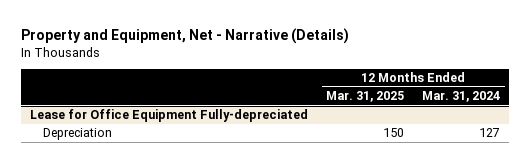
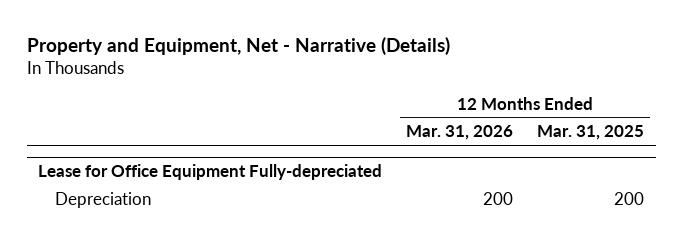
[422,91,501,103] Mar. 31, 2024 -> none
none -> [406,125,514,141] Mar. 31, 2026
[383,128,405,138] 150 -> [614,191,645,205] 200

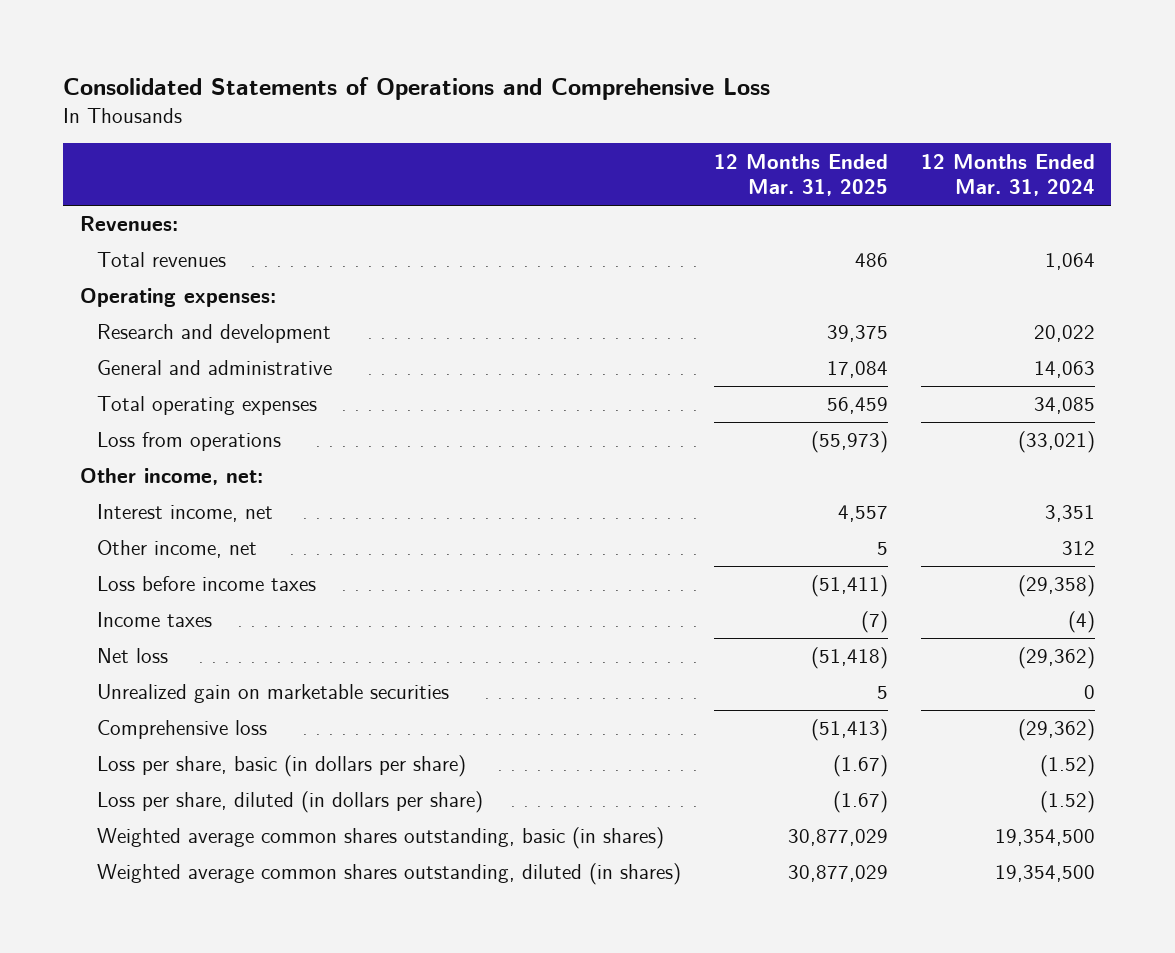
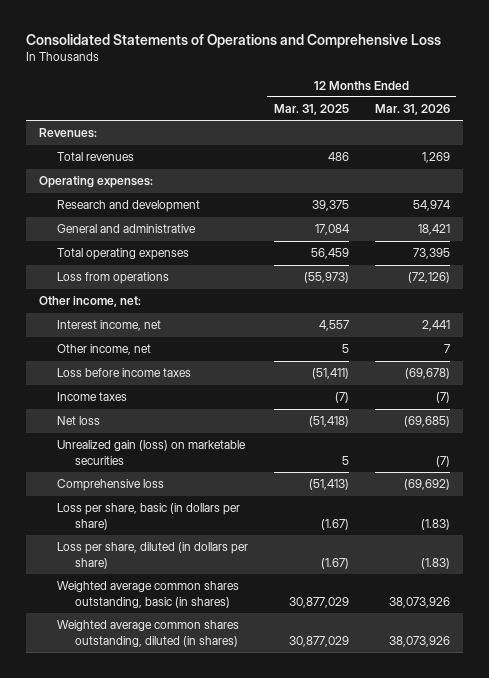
[921,153,1096,197] 12 Months Ended Mar. 31, 2024 -> none
none -> [374,104,450,116] Mar. 31, 2026
[97,684,450,704] Unrealized gain on marketable securities -> [56,440,246,465] Unrealized gain (loss) on marketable securities

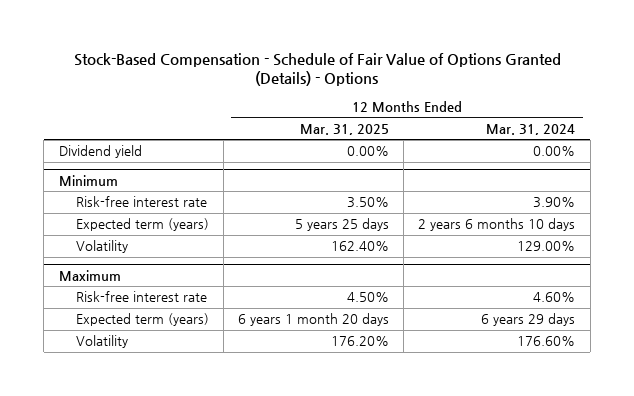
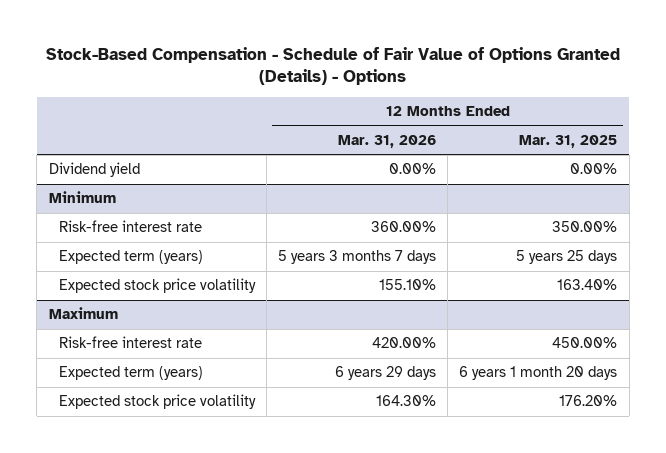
[486,123,576,135] Mar. 31, 2024 -> none
none -> [338,134,437,148] Mar. 31, 2026
[347,197,390,209] 3.50% -> [552,221,618,233] 350.00%
[76,240,129,254] Volatility -> [58,278,256,294] Expected stock price volatility
[331,241,390,252] 162.40% -> [557,279,618,291] 163.40%
[347,292,390,303] 4.50% -> [552,337,618,349] 450.00%
[76,335,129,349] Volatility -> [58,394,256,410] Expected stock price volatility

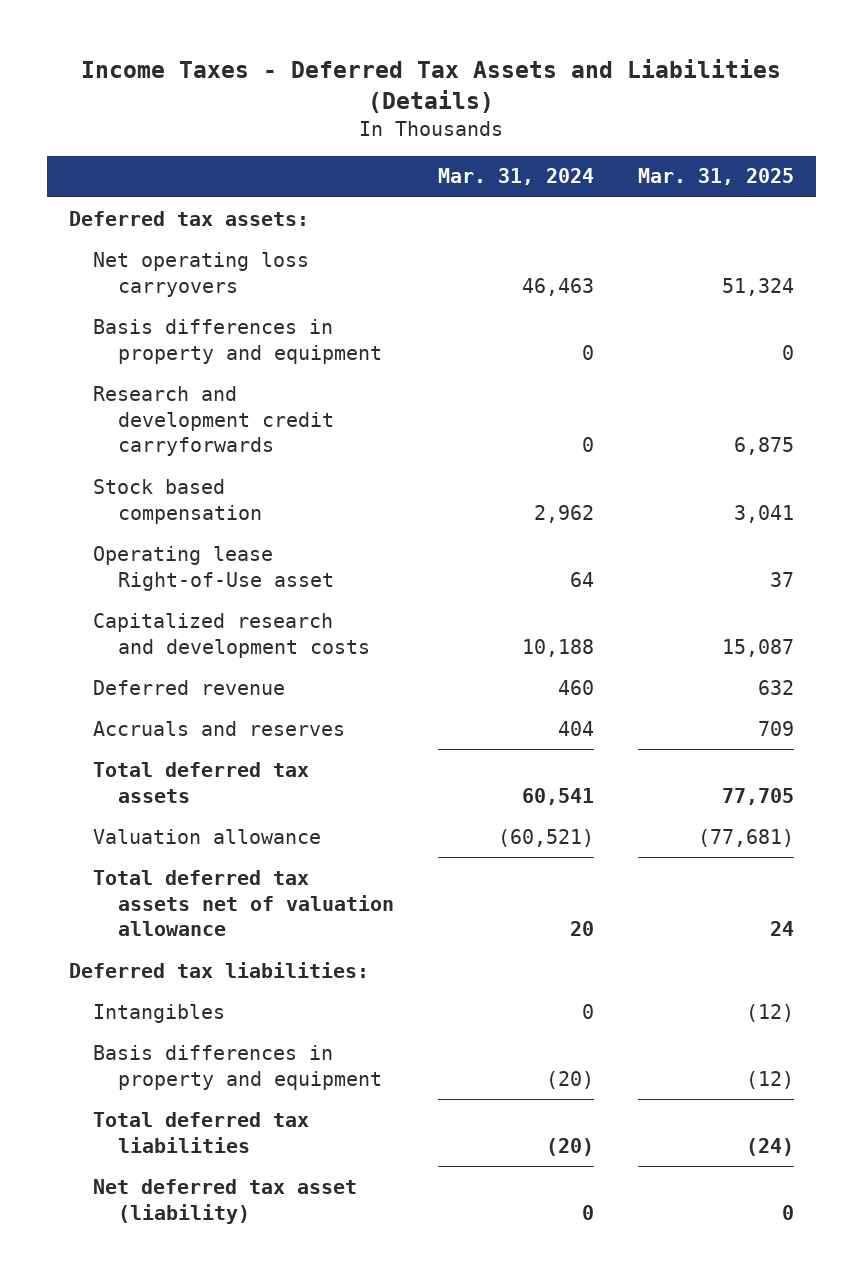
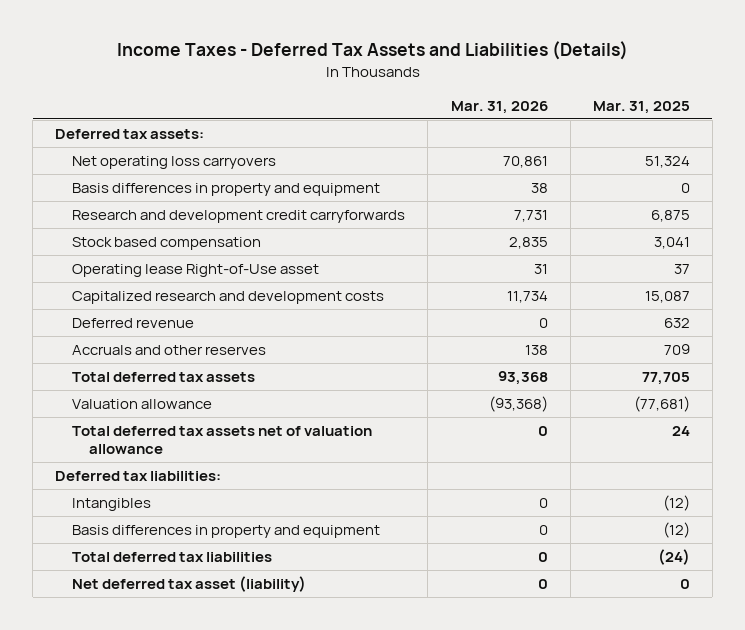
[437,168,594,186] Mar. 31, 2024 -> none
none -> [450,100,548,114] Mar. 31, 2026
[93,720,346,736] Accruals and reserves -> [72,344,267,355] Accruals and other reserves

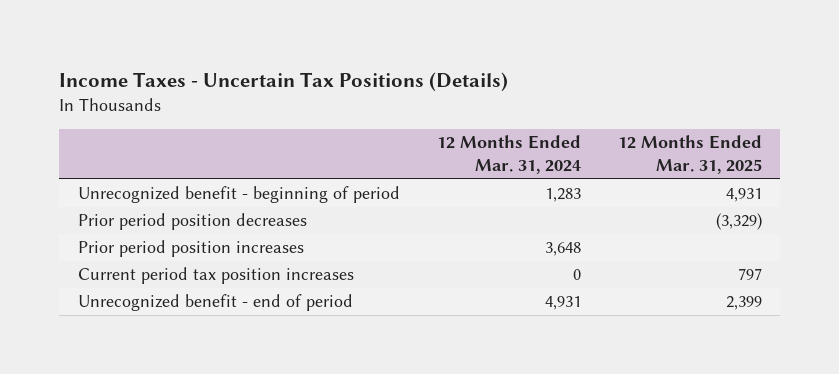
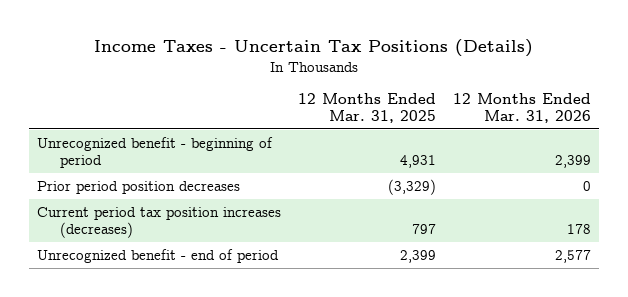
[436,135,581,175] 12 Months Ended Mar. 31, 2024 -> none
none -> [452,93,591,124] 12 Months Ended Mar. 31, 2026
[77,240,304,258] Prior period position increases -> none
[77,267,354,285] Current period tax position increases -> [37,206,282,238] Current period tax position increases (decreases)

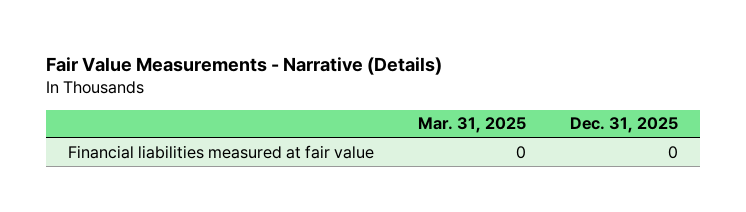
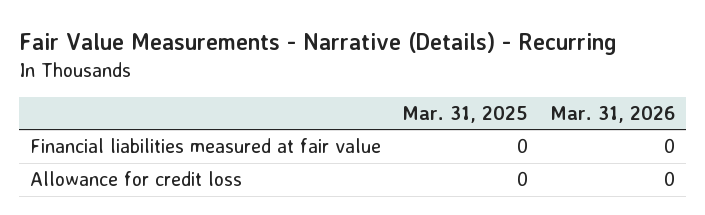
[46,57,443,76] Fair Value Measurements - Narrative (Details) -> [18,31,617,55] Fair Value Measurements - Narrative (Details) - Recurring
[569,117,678,134] Dec. 31, 2025 -> none
none -> [550,105,676,123] Mar. 31, 2026
none -> [29,171,242,187] Allowance for credit loss

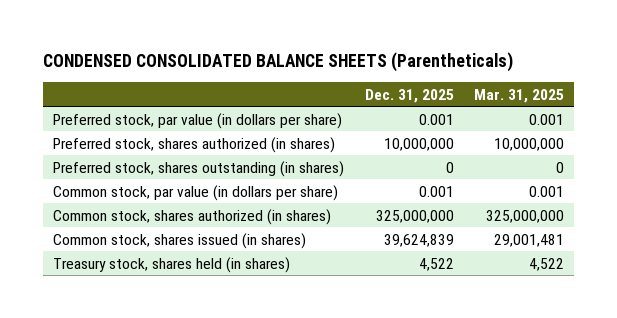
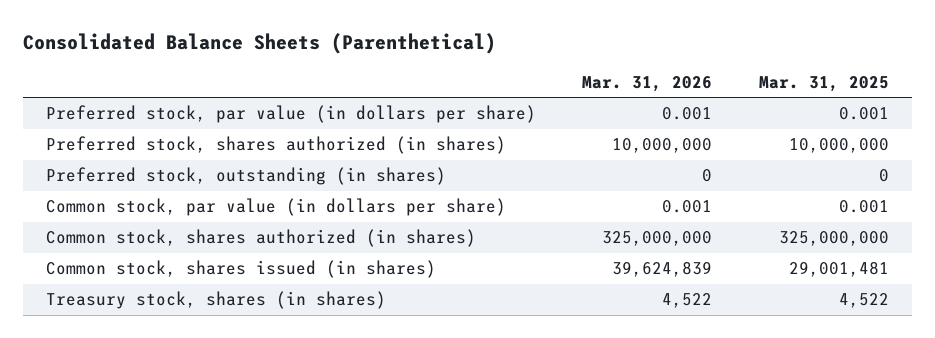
[43,51,514,72] CONDENSED CONSOLIDATED BALANCE SHEETS (Parentheticals) -> [22,33,496,55] Consolidated Balance Sheets (Parenthetical)
[364,88,454,103] Dec. 31, 2025 -> none
none -> [582,75,713,92] Mar. 31, 2026
[53,160,345,177] Preferred stock, shares outstanding (in shares) -> [45,167,446,186] Preferred stock, outstanding (in shares)
[53,256,291,273] Treasury stock, shares held (in shares) -> [45,291,386,310] Treasury stock, shares (in shares)

